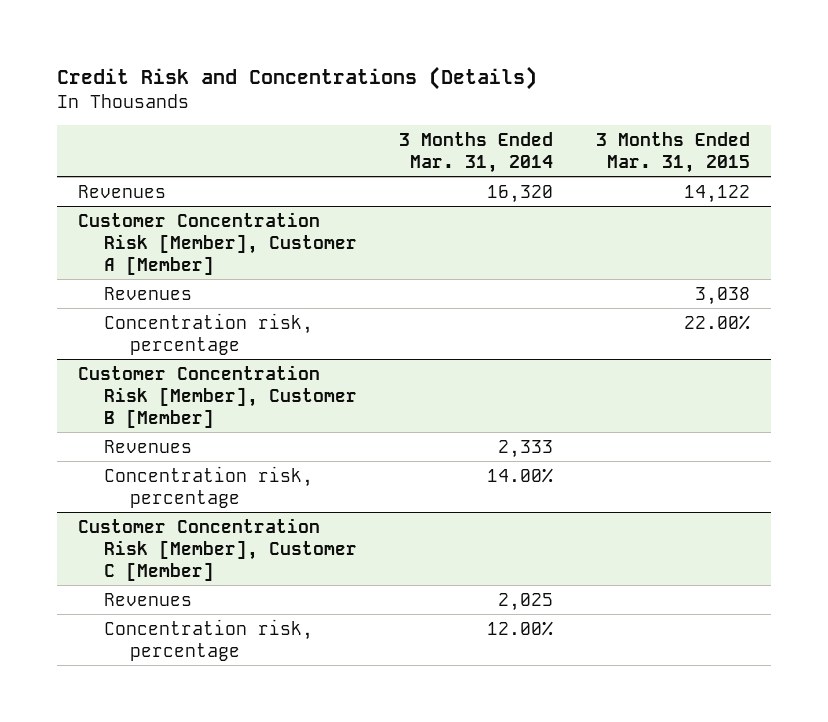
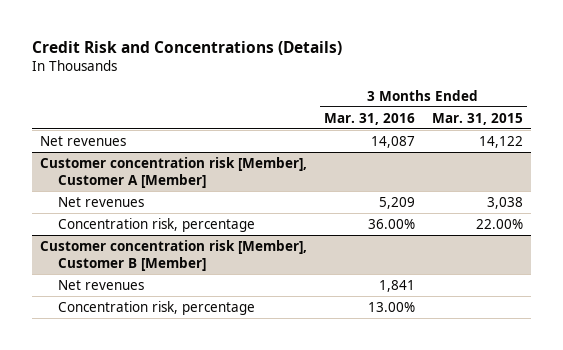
[399,131,554,173] 3 Months Ended Mar. 31, 2014 -> none
none -> [323,112,415,125] Mar. 31, 2016
[77,184,166,198] Revenues -> [40,135,127,146] Net revenues
[77,211,357,275] Customer Concentration Risk [Member], Customer A [Member] -> [40,156,308,189] Customer concentration risk [Member], Customer A [Member]
[103,286,192,300] Revenues -> [58,196,145,207] Net revenues
[77,364,357,428] Customer Concentration Risk [Member], Customer B [Member] -> [40,239,308,272] Customer concentration risk [Member], Customer B [Member]
[103,439,192,453] Revenues -> [58,279,145,290] Net revenues
[77,517,357,581] Customer Concentration Risk [Member], Customer C [Member] -> none
[103,592,192,606] Revenues -> none
[103,618,313,661] Concentration risk, percentage -> none

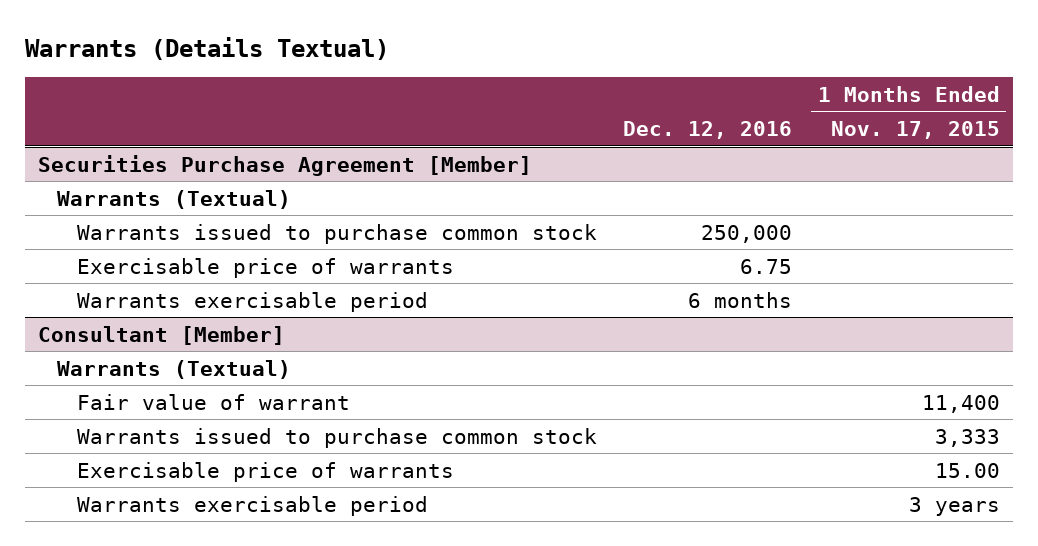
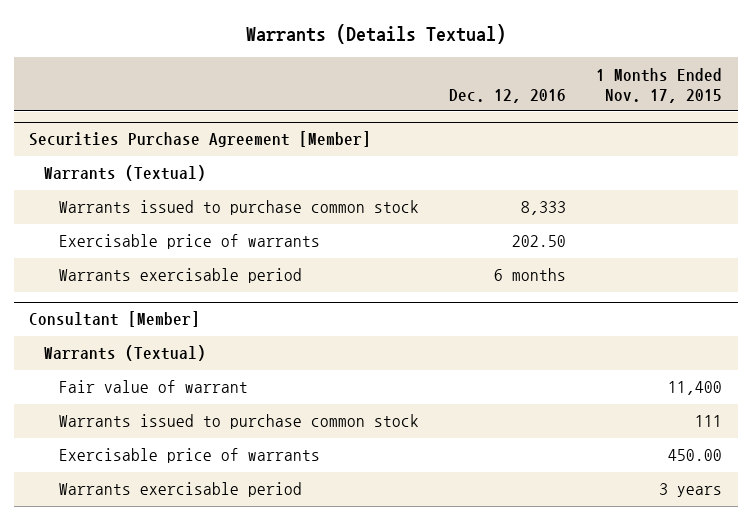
[700,224,792,243] 250,000 -> [521,201,567,216] 8,333
[739,258,792,274] 6.75 -> [512,235,567,248] 202.50
[934,428,1000,447] 3,333 -> [695,415,723,428] 111
[934,462,1000,478] 15.00 -> [668,449,723,462] 450.00

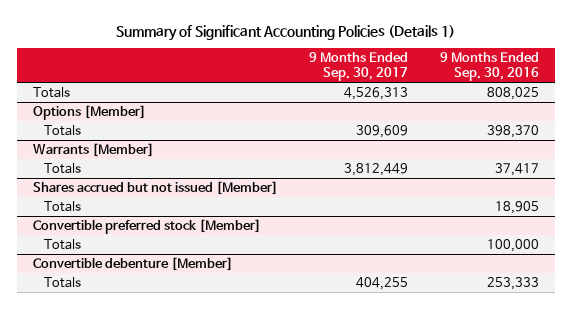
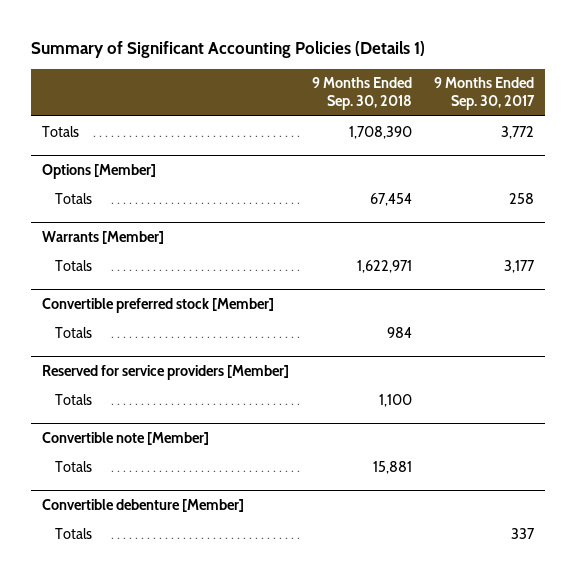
[439,52,539,82] 9 Months Ended Sep. 30, 2016 -> none
none -> [311,77,412,111] 9 Months Ended Sep. 30, 2018
[344,86,409,100] 4,526,313 -> [500,125,534,139] 3,772
[356,124,409,138] 309,609 -> [508,192,534,204] 258
[32,180,278,195] Shares accrued but not issued [Member] -> none
[44,200,82,212] Totals -> none
[344,162,409,176] 3,812,449 -> [503,259,535,273] 3,177
none -> [42,364,290,380] Reserved for service providers [Member]
none -> [55,393,93,405] Totals
none -> [42,431,210,445] Convertible note [Member]
none -> [55,460,93,472] Totals
[356,276,409,290] 404,255 -> [510,527,535,539] 337

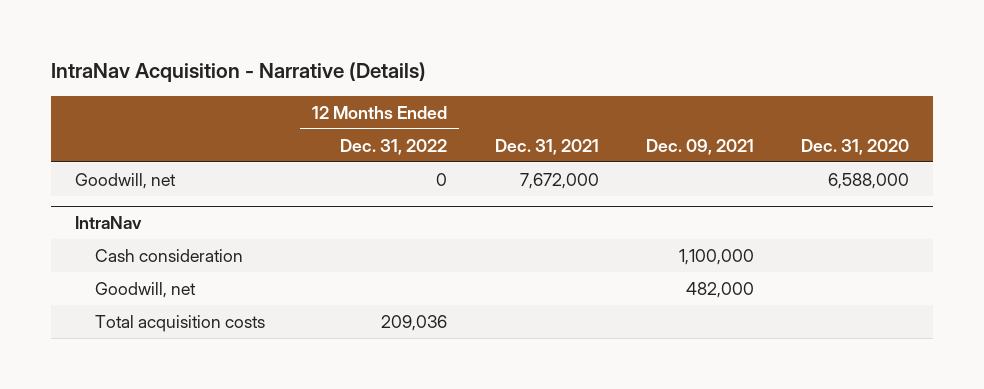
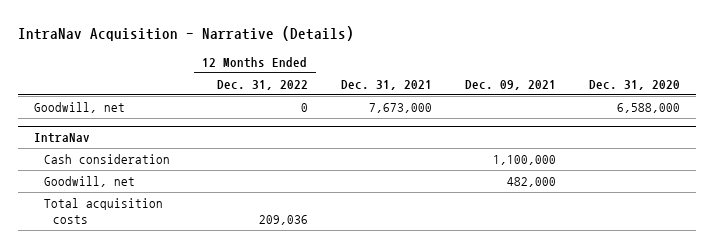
[519,172,599,189] 7,672,000 -> [368,103,432,114] 7,673,000

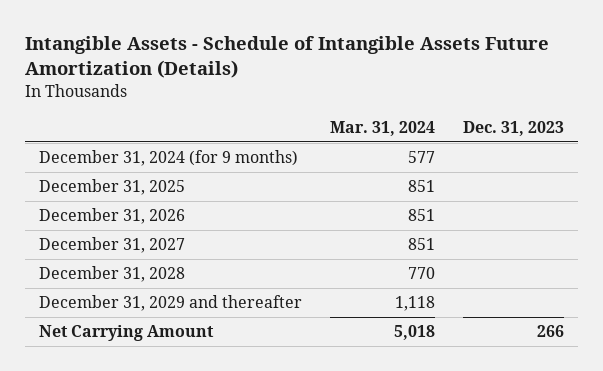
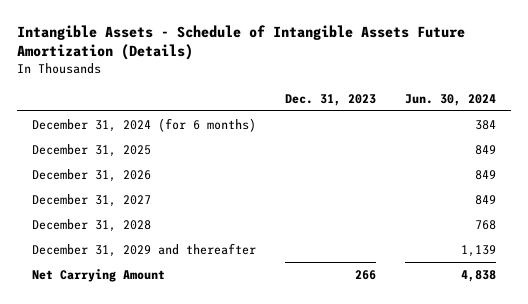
[329,121,435,137] Mar. 31, 2024 -> none
none -> [405,93,497,106] Jun. 30, 2024
[38,150,298,167] December 31, 2024 (for 9 months) -> [31,117,256,132] December 31, 2024 (for 6 months)

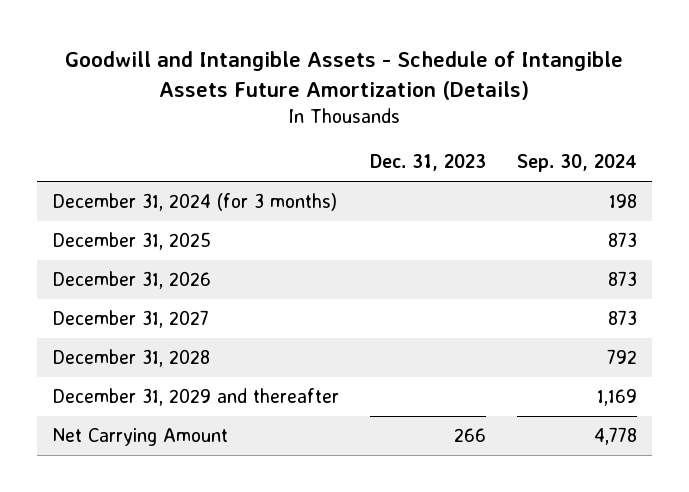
[17,24,466,61] Intangible Assets - Schedule of Intangible Assets Future Amortization (Details) -> [65,50,624,100] Goodwill and Intangible Assets - Schedule of Intangible Assets Future Amortization (Details)
[405,93,497,106] Jun. 30, 2024 -> none
none -> [516,154,637,173] Sep. 30, 2024
[31,117,256,132] December 31, 2024 (for 6 months) -> [52,192,338,211] December 31, 2024 (for 3 months)

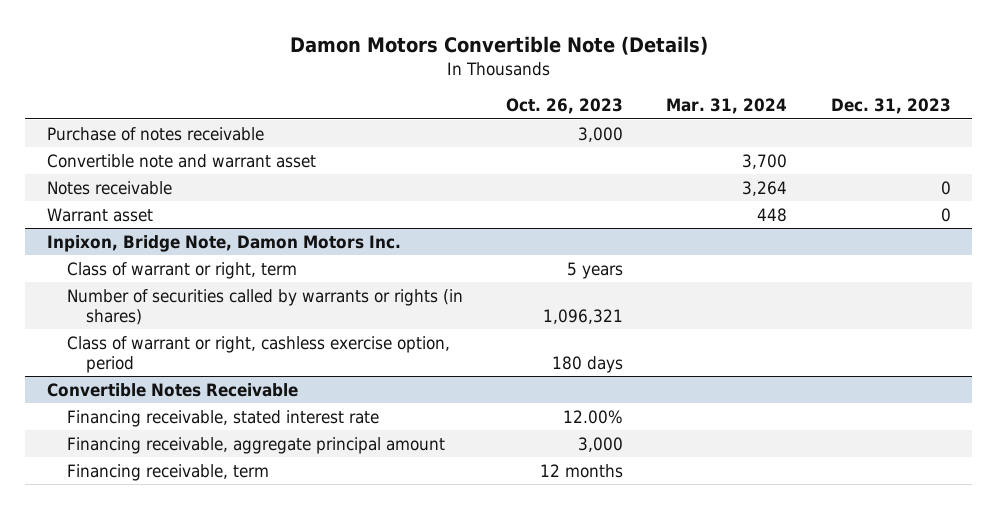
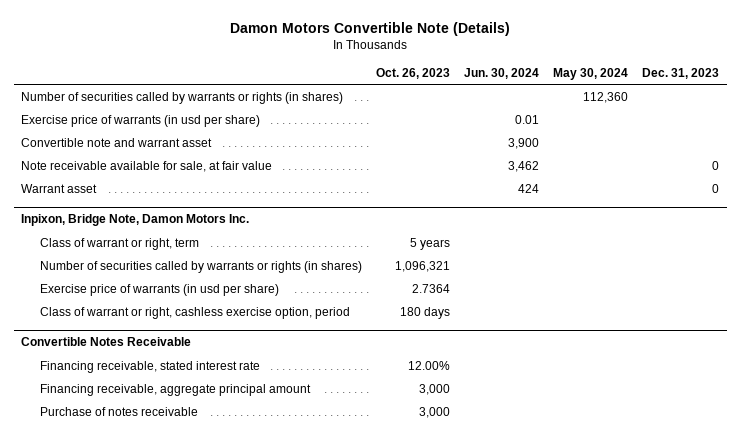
[666,98,788,115] Mar. 31, 2024 -> none
none -> [464,67,540,79] Jun. 30, 2024
none -> [553,67,629,80] May 30, 2024
[46,126,264,141] Purchase of notes receivable -> none
none -> [20,91,343,104] Number of securities called by warrants or rights (in shares)
none -> [20,114,260,127] Exercise price of warrants (in usd per share)
[46,180,172,195] Notes receivable -> [20,160,272,172] Note receivable available for sale, at fair value
none -> [40,283,280,296] Exercise price of warrants (in usd per share)
[66,463,269,481] Financing receivable, term -> none
none -> [40,406,199,416] Purchase of notes receivable

